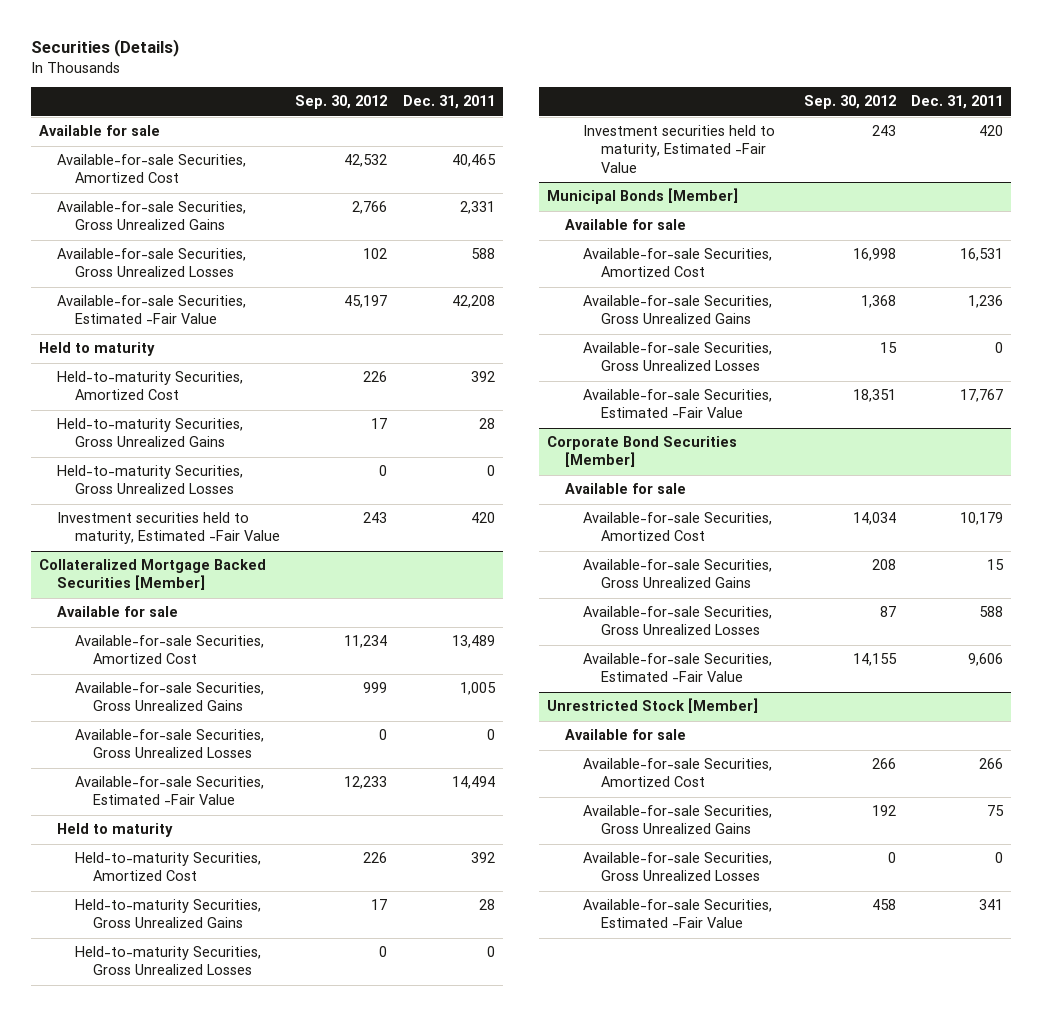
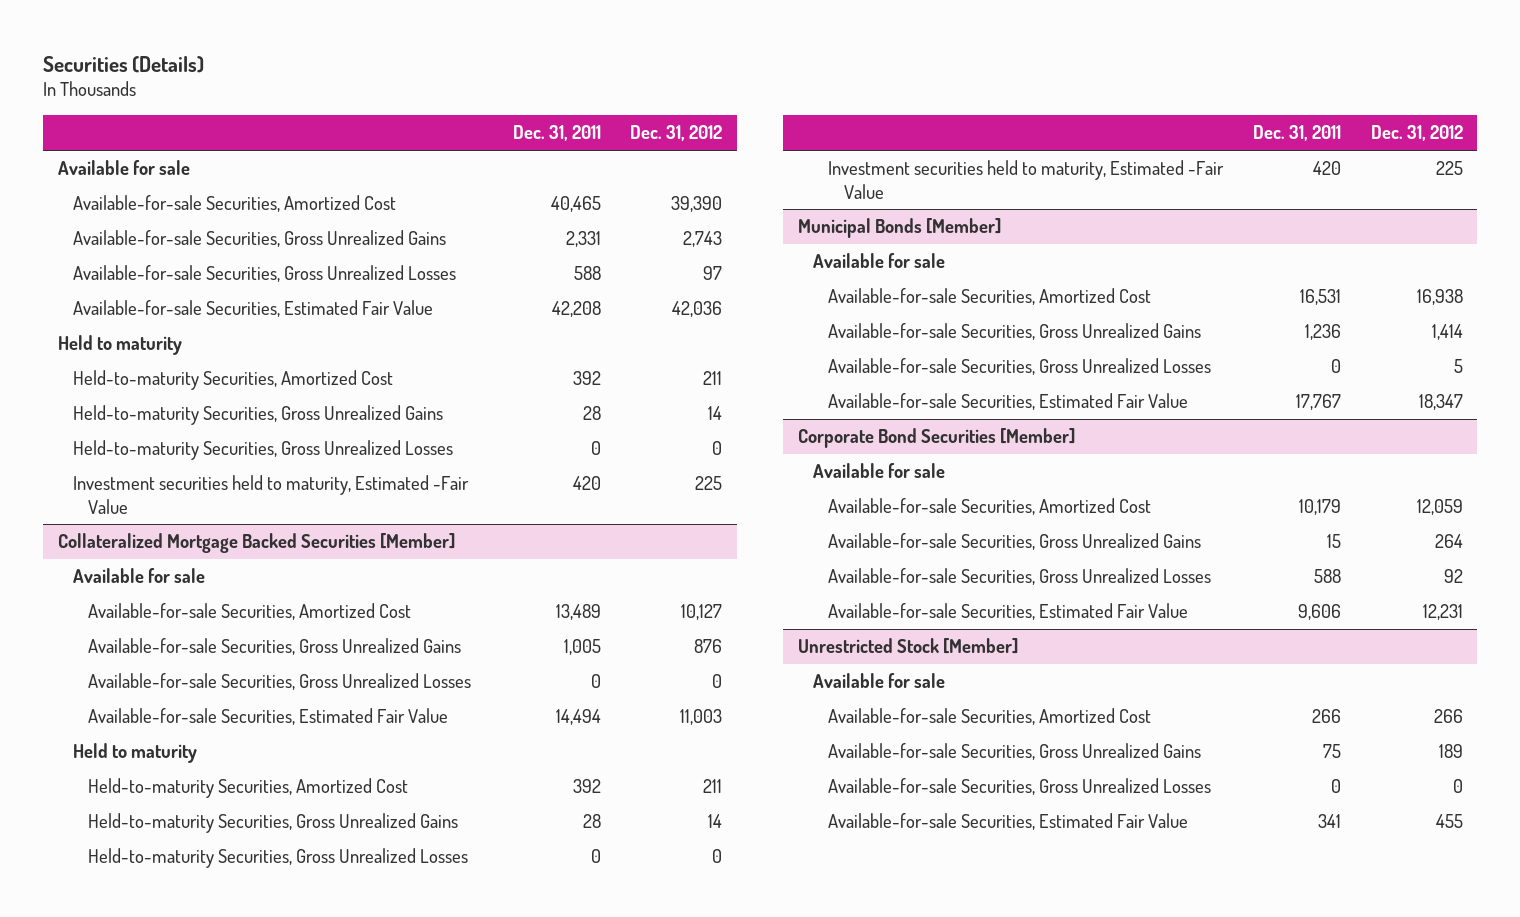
[295,95,388,110] Sep. 30, 2012 -> none
none -> [630,125,723,142] Dec. 31, 2012
[56,295,246,325] Available-for-sale Securities, Estimated -Fair Value -> [72,300,433,318] Available-for-sale Securities, Estimated Fair Value
[74,776,264,806] Available-for-sale Securities, Estimated -Fair Value -> [88,708,449,726] Available-for-sale Securities, Estimated Fair Value
[582,389,772,419] Available-for-sale Securities, Estimated -Fair Value -> [828,393,1189,411] Available-for-sale Securities, Estimated Fair Value
[582,653,772,683] Available-for-sale Securities, Estimated -Fair Value -> [828,603,1189,621] Available-for-sale Securities, Estimated Fair Value
[582,899,772,929] Available-for-sale Securities, Estimated -Fair Value -> [828,813,1189,831] Available-for-sale Securities, Estimated Fair Value

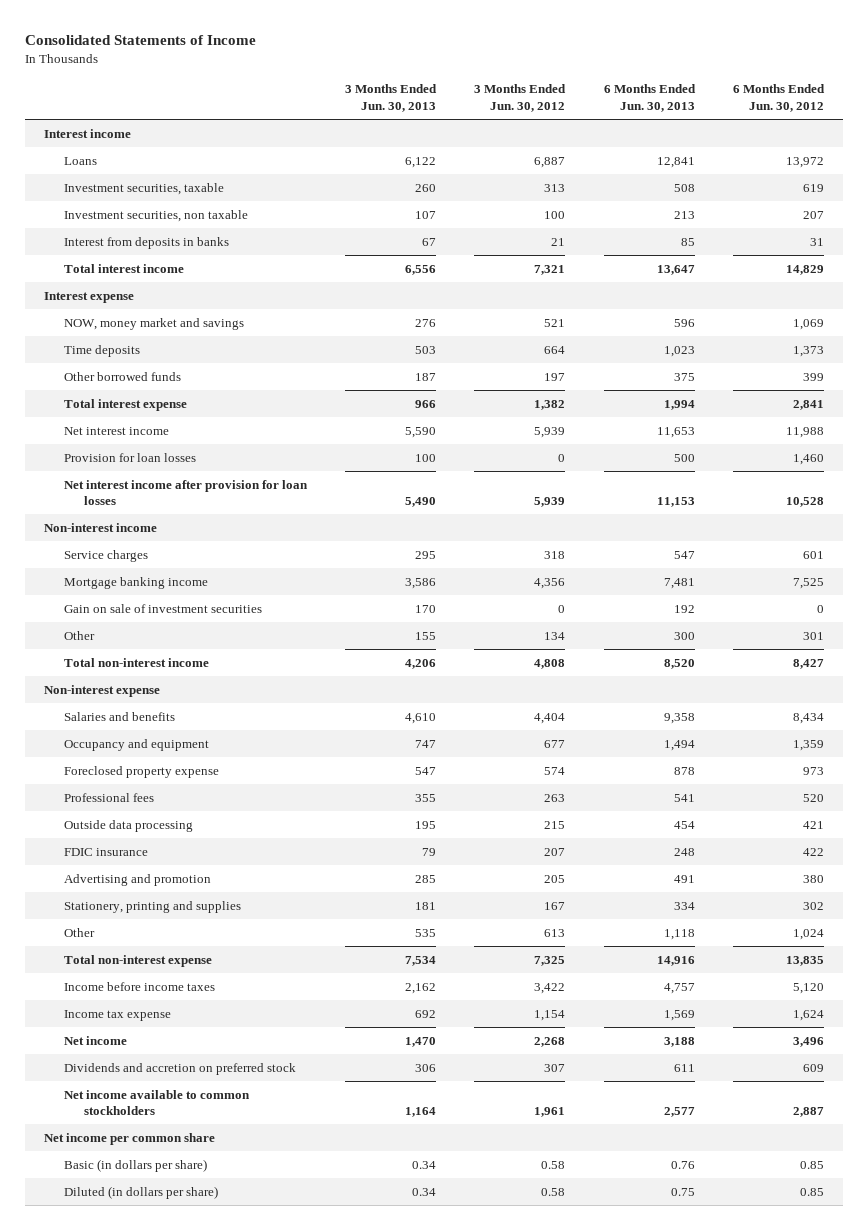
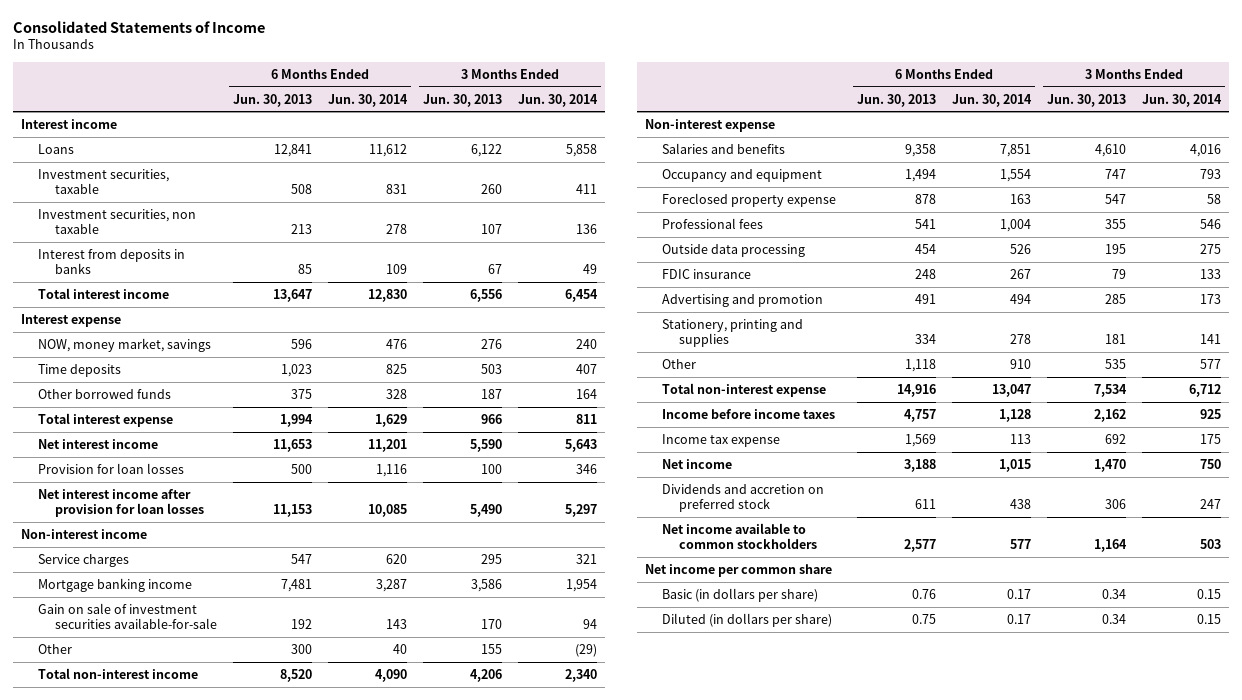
[474,84,567,113] 3 Months Ended Jun. 30, 2012 -> none
[733,84,826,113] 6 Months Ended Jun. 30, 2012 -> none
none -> [328,93,409,107] Jun. 30, 2014
none -> [518,93,599,107] Jun. 30, 2014
[63,317,244,330] NOW, money market and savings -> [38,337,212,352] NOW, money market, savings
[63,603,262,613] Gain on sale of investment securities -> [38,602,218,630] Gain on sale of investment securities available-for-sale

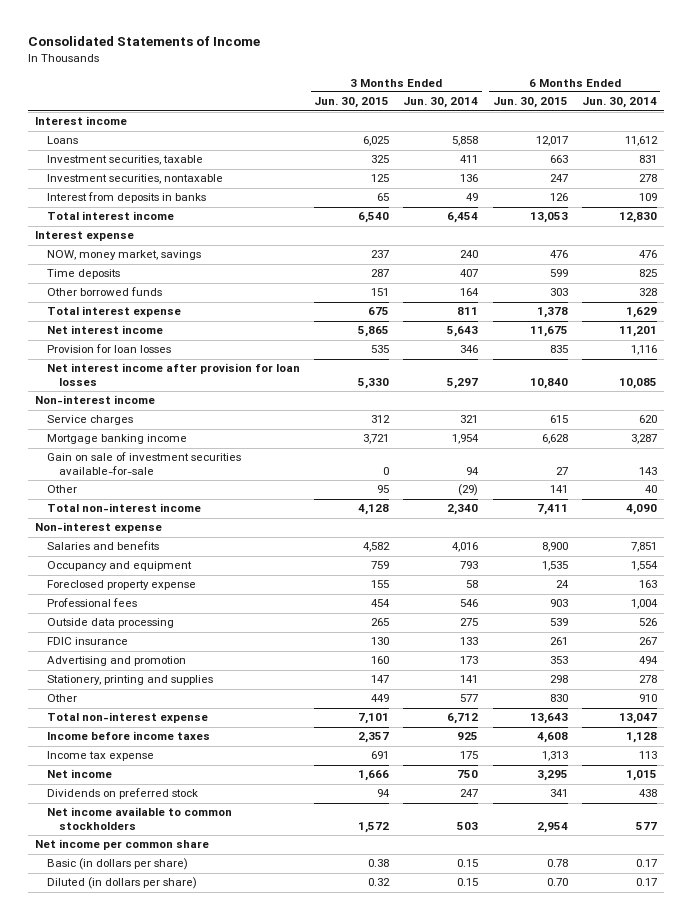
[233,93,313,107] Jun. 30, 2013 -> none
[423,93,503,107] Jun. 30, 2013 -> none
none -> [314,97,390,109] Jun. 30, 2015
none -> [492,97,568,109] Jun. 30, 2015
[38,208,197,235] Investment securities, non taxable -> [46,174,223,185] Investment securities, nontaxable
[661,483,824,513] Dividends and accretion on preferred stock -> [46,788,198,800] Dividends on preferred stock

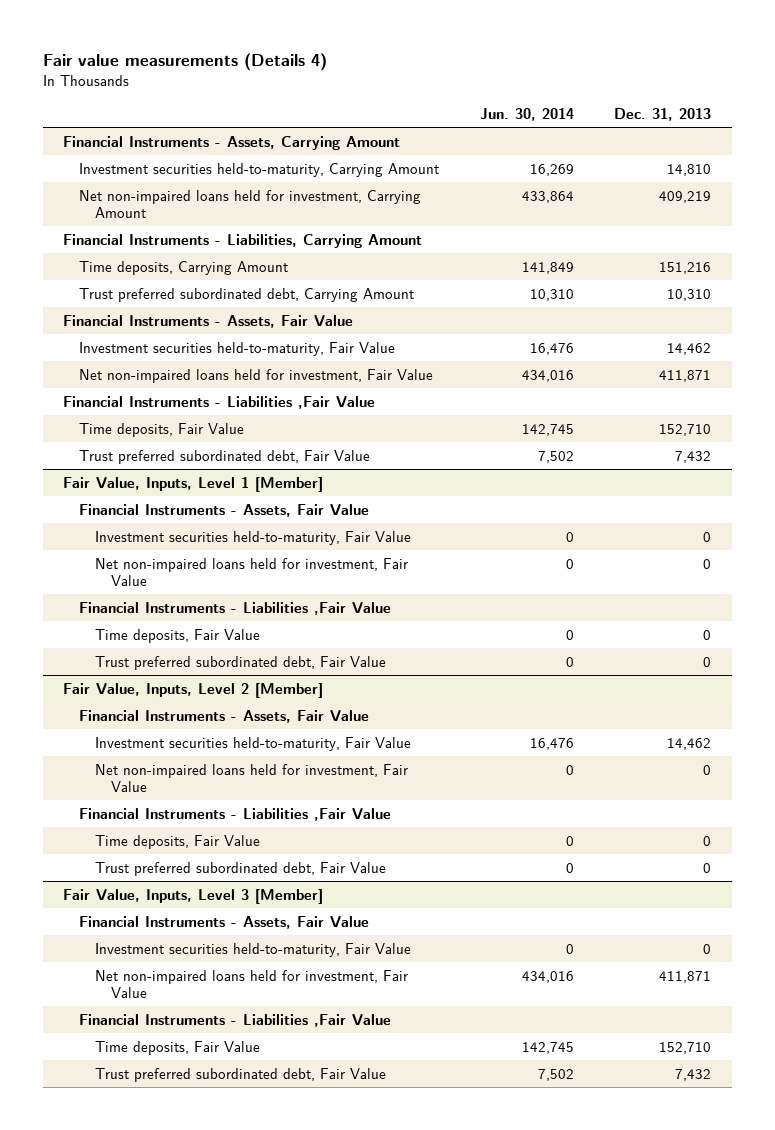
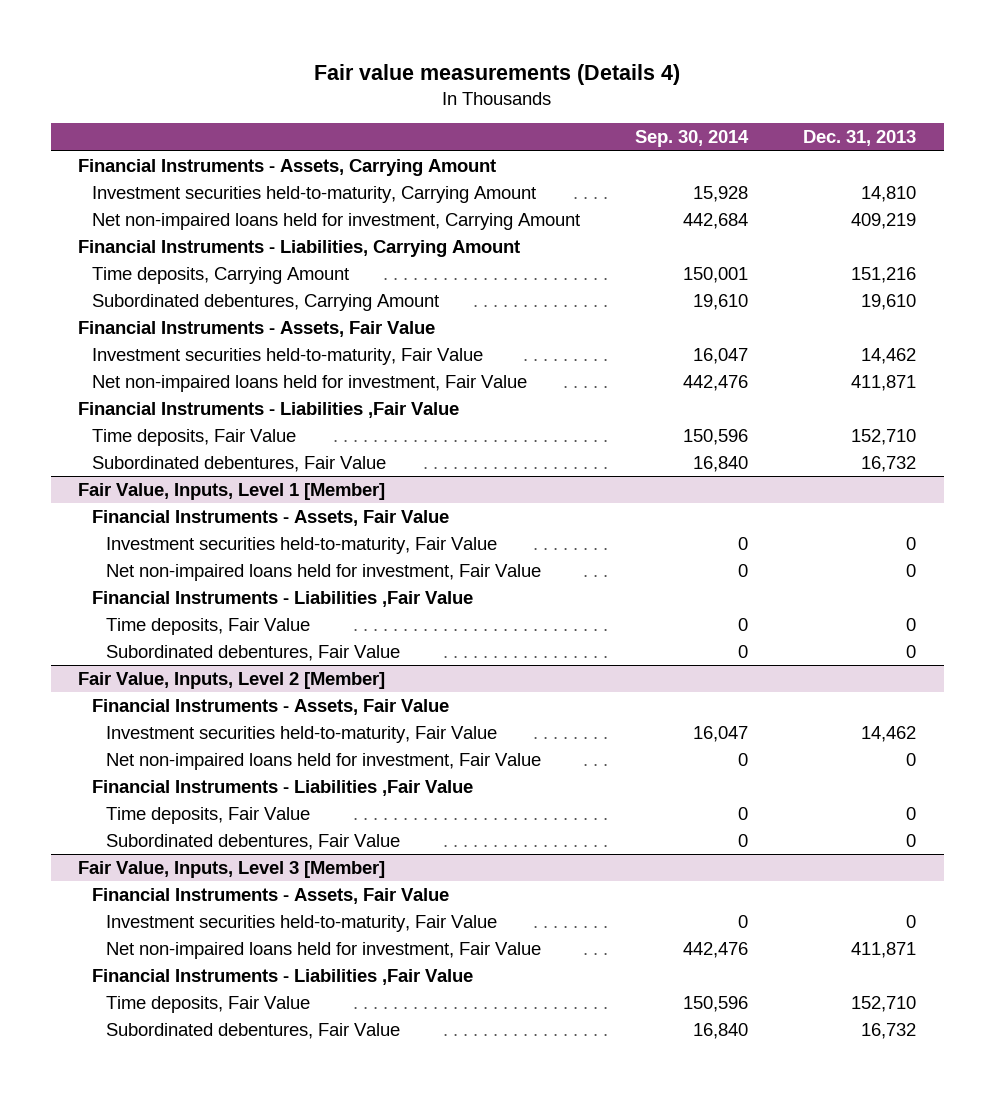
[479,107,574,121] Jun. 30, 2014 -> none
none -> [635,130,750,148] Sep. 30, 2014
[79,287,415,302] Trust preferred subordinated debt, Carrying Amount -> [92,294,440,312] Subordinated debentures, Carrying Amount
[667,288,712,301] 10,310 -> [861,294,917,311] 19,610
[79,449,371,464] Trust preferred subordinated debt, Fair Value -> [92,456,387,473] Subordinated debentures, Fair Value
[675,450,712,463] 7,432 -> [861,456,917,473] 16,732
[95,655,387,670] Trust preferred subordinated debt, Fair Value -> [106,645,401,662] Subordinated debentures, Fair Value
[95,861,387,876] Trust preferred subordinated debt, Fair Value -> [106,834,401,851] Subordinated debentures, Fair Value
[95,1067,387,1082] Trust preferred subordinated debt, Fair Value -> [106,1023,401,1040] Subordinated debentures, Fair Value
[675,1068,712,1081] 7,432 -> [861,1023,917,1040] 16,732

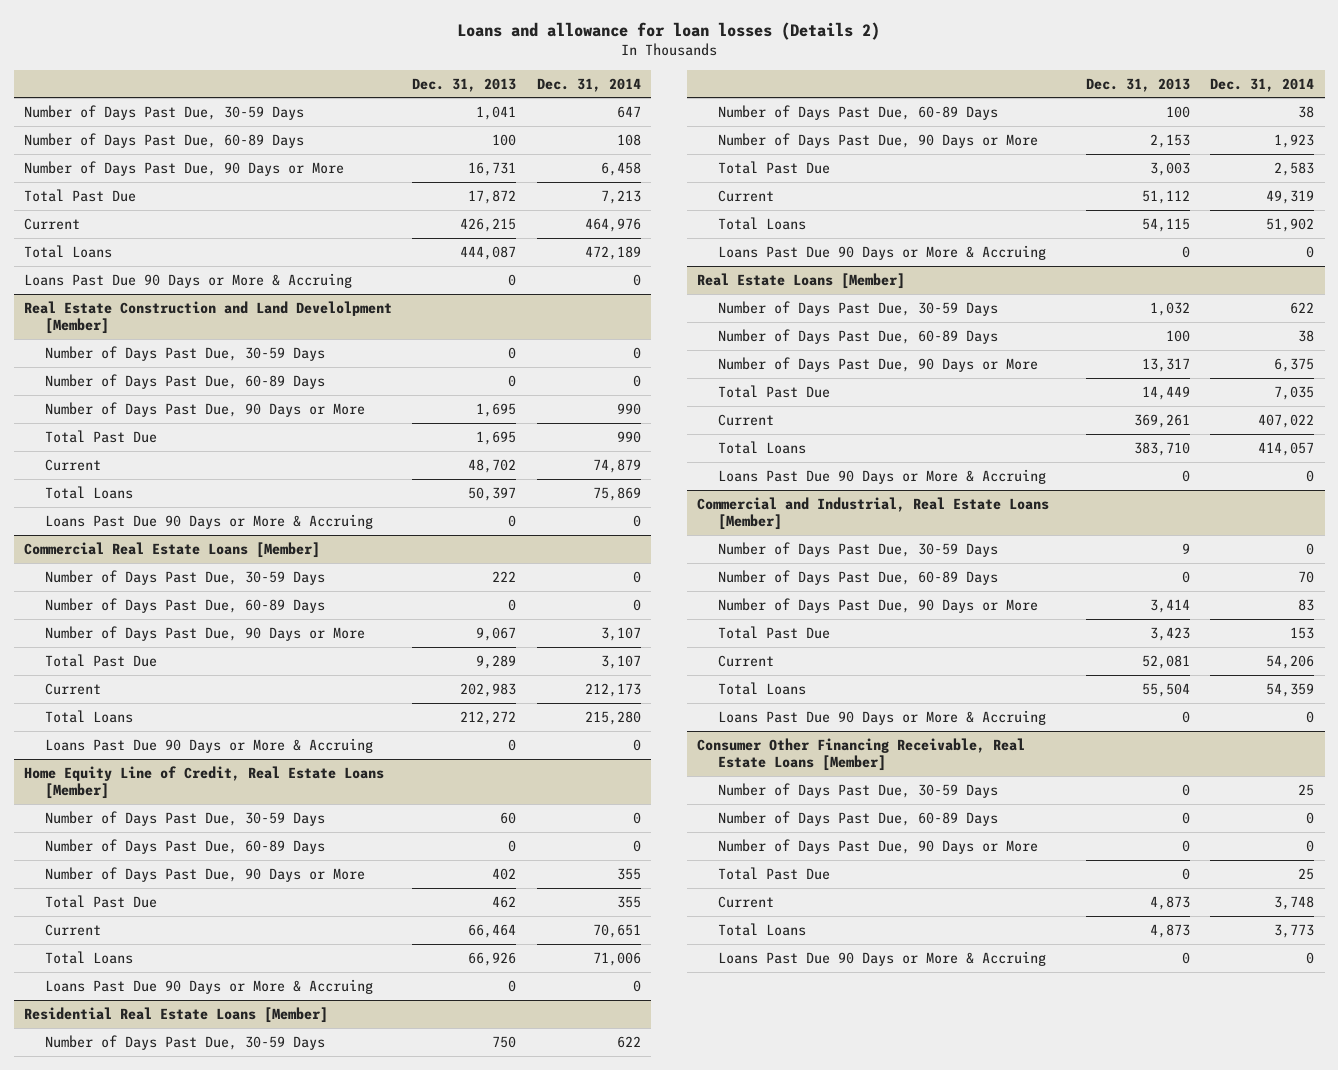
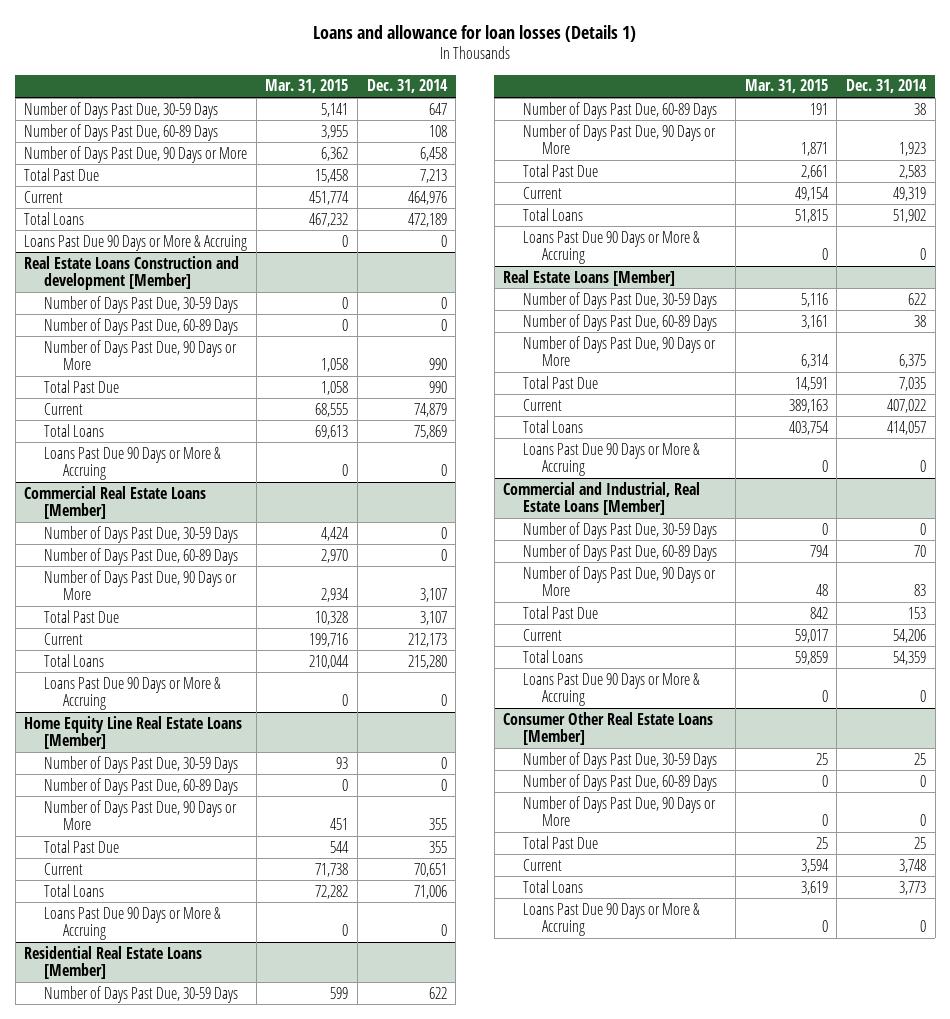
[457,21,881,40] Loans and allowance for loan losses (Details 2) -> [313,24,637,42] Loans and allowance for loan losses (Details 1)
[412,77,517,92] Dec. 31, 2013 -> none
none -> [265,79,349,94] Mar. 31, 2015
[23,300,392,334] Real Estate Construction and Land Develolpment [Member] -> [24,255,240,291] Real Estate Loans Construction and development [Member]
[23,765,384,799] Home Equity Line of Credit, Real Estate Loans [Member] -> [24,715,243,750] Home Equity Line Real Estate Loans [Member]
[697,737,1026,771] Consumer Other Financing Receivable, Real Estate Loans [Member] -> [503,711,714,746] Consumer Other Real Estate Loans [Member]

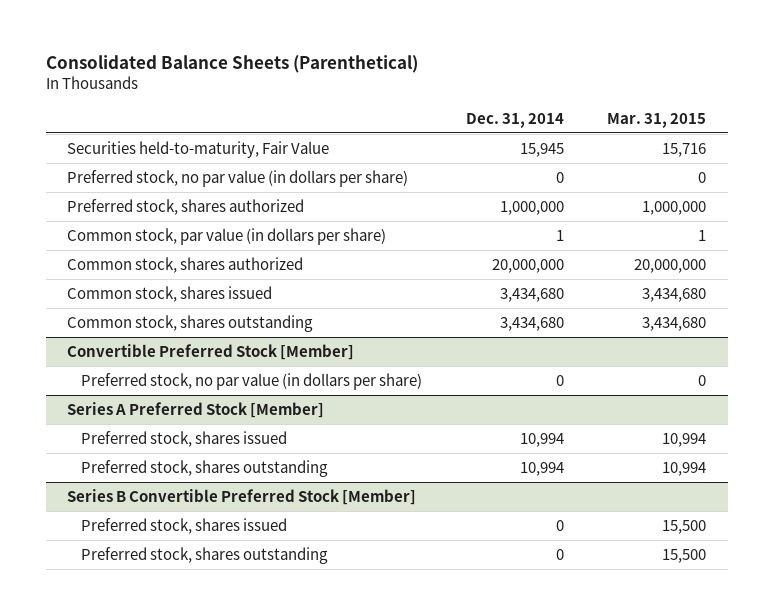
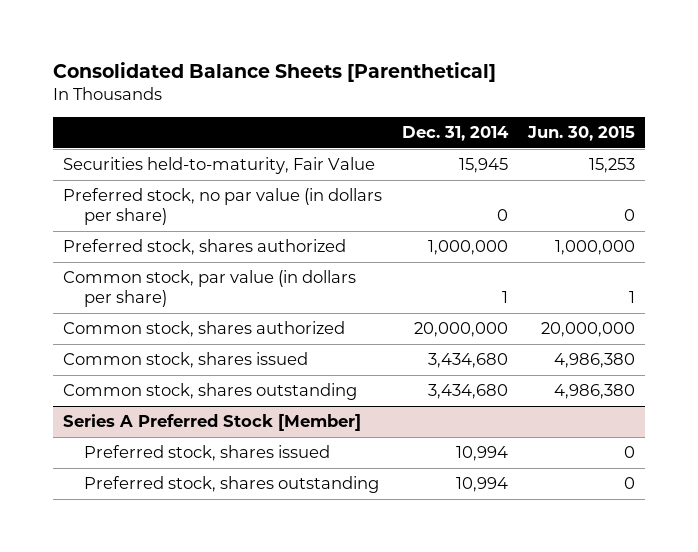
[45,54,418,73] Consolidated Balance Sheets (Parenthetical) -> [52,62,496,83] Consolidated Balance Sheets [Parenthetical]
[606,112,706,128] Mar. 31, 2015 -> none
none -> [526,125,635,141] Jun. 30, 2015
[67,344,355,361] Convertible Preferred Stock [Member] -> none
[81,373,423,391] Preferred stock, no par value (in dollars per share) -> none
[67,489,417,506] Series B Convertible Preferred Stock [Member] -> none
[81,518,288,535] Preferred stock, shares issued -> none
[81,547,329,565] Preferred stock, shares outstanding -> none

